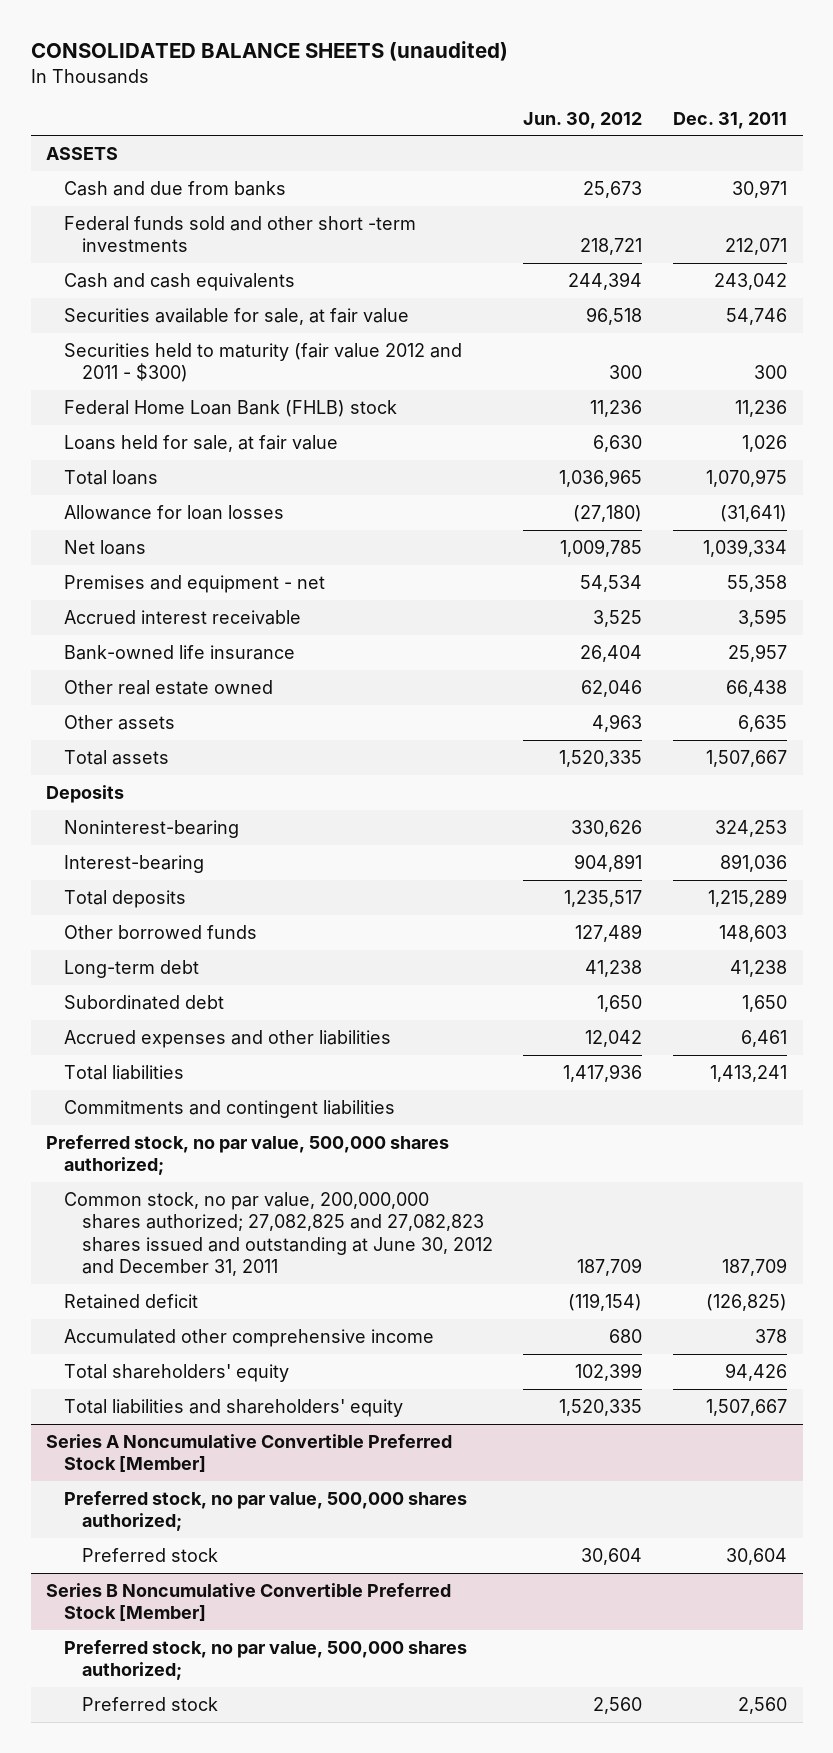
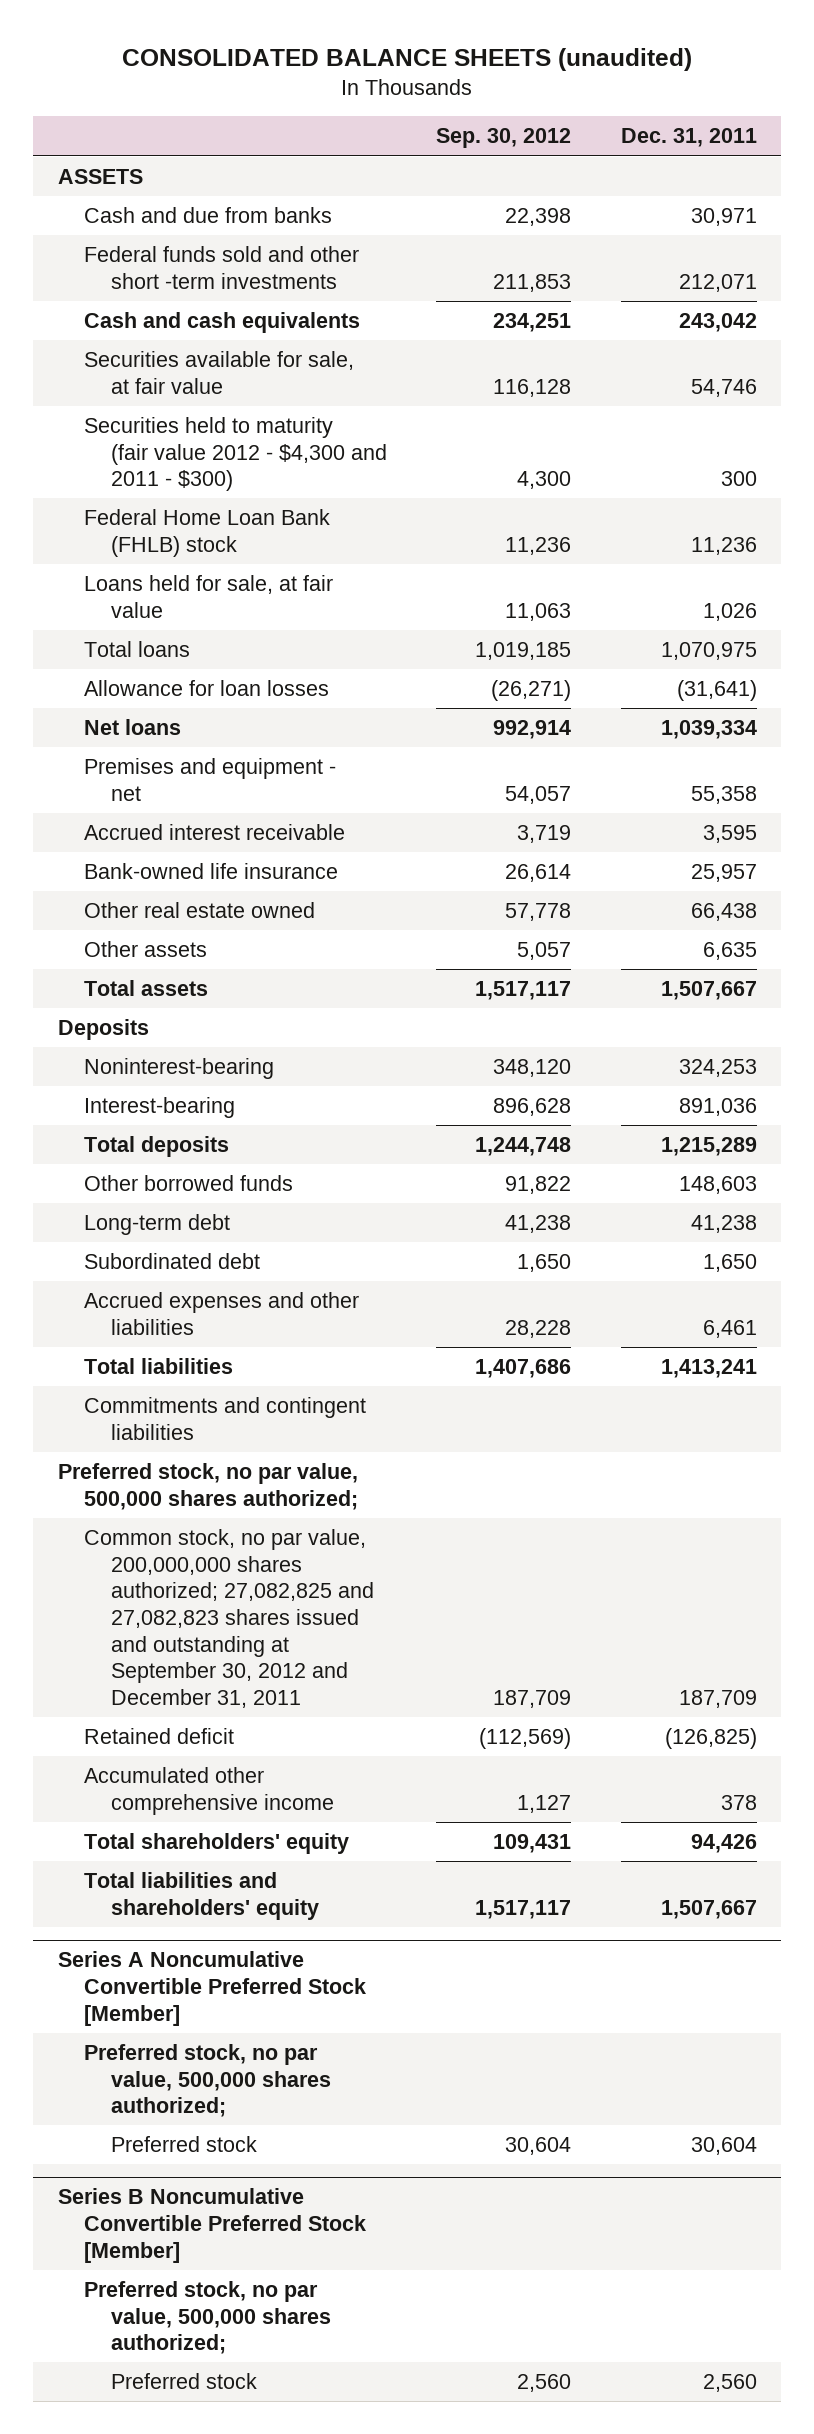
[523,111,643,129] Jun. 30, 2012 -> none
none -> [436,128,572,149] Sep. 30, 2012
[63,342,462,383] Securities held to maturity (fair value 2012 and 2011 - $300) -> [84,416,388,492] Securities held to maturity (fair value 2012 - $4,300 and 2011 - $300)
[63,1191,493,1277] Common stock, no par value, 200,000,000 shares authorized; 27,082,825 and 27,082,823 shares issued and outstanding at June 30, 2012 and December 31, 2011 -> [84,1528,375,1709] Common stock, no par value, 200,000,000 shares authorized; 27,082,825 and 27,082,823 shares issued and outstanding at September 30, 2012 and December 31, 2011

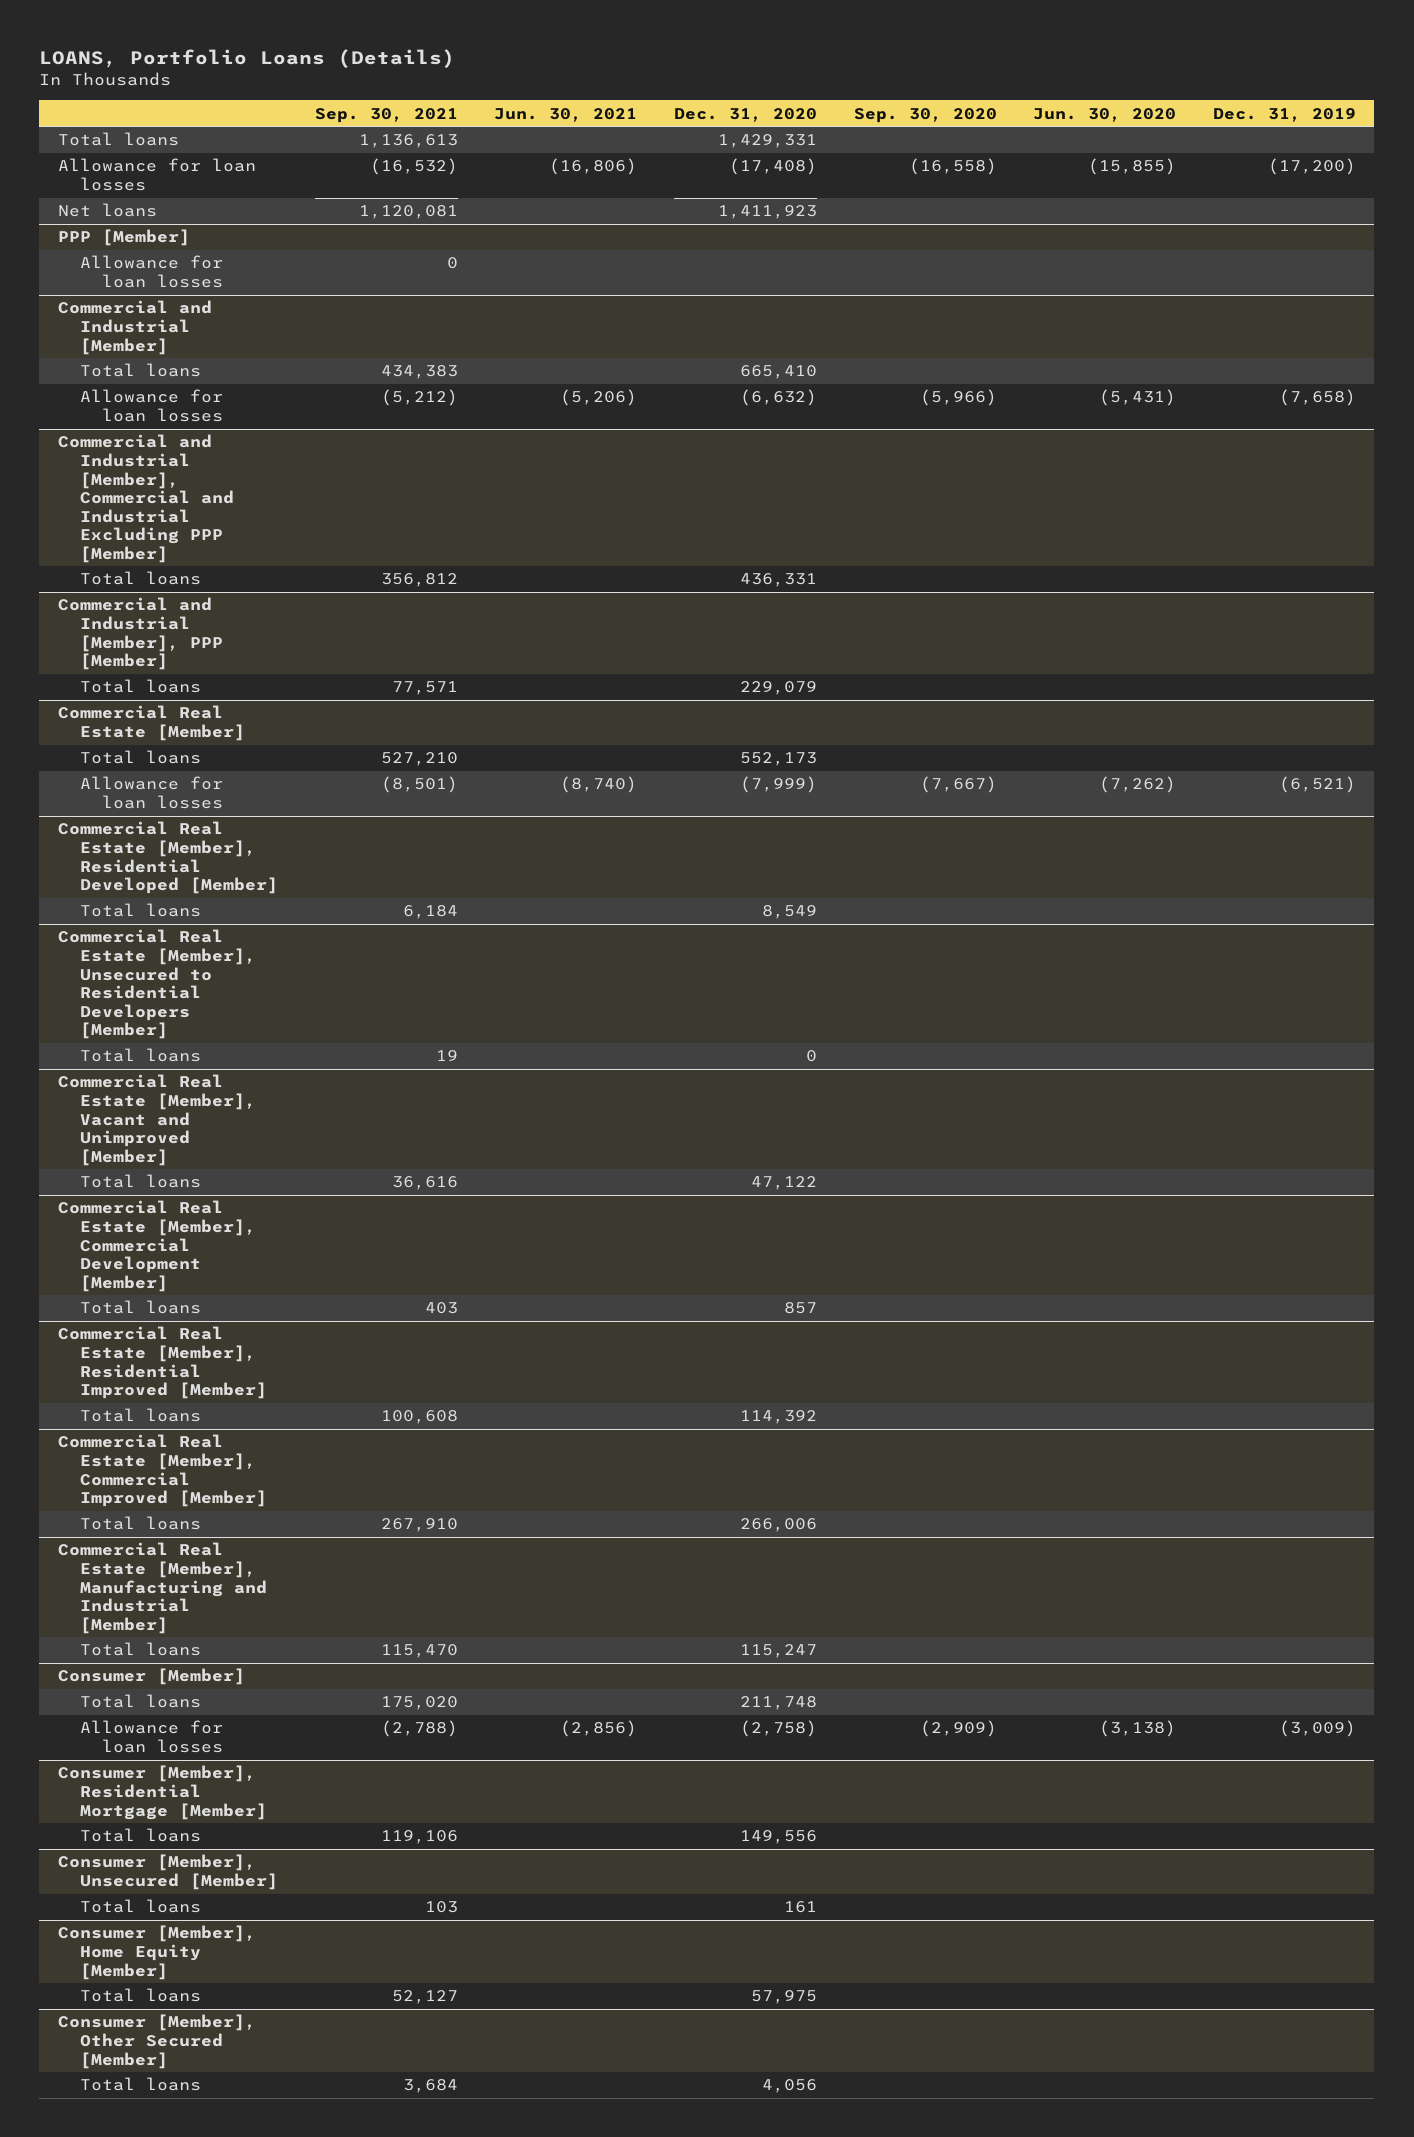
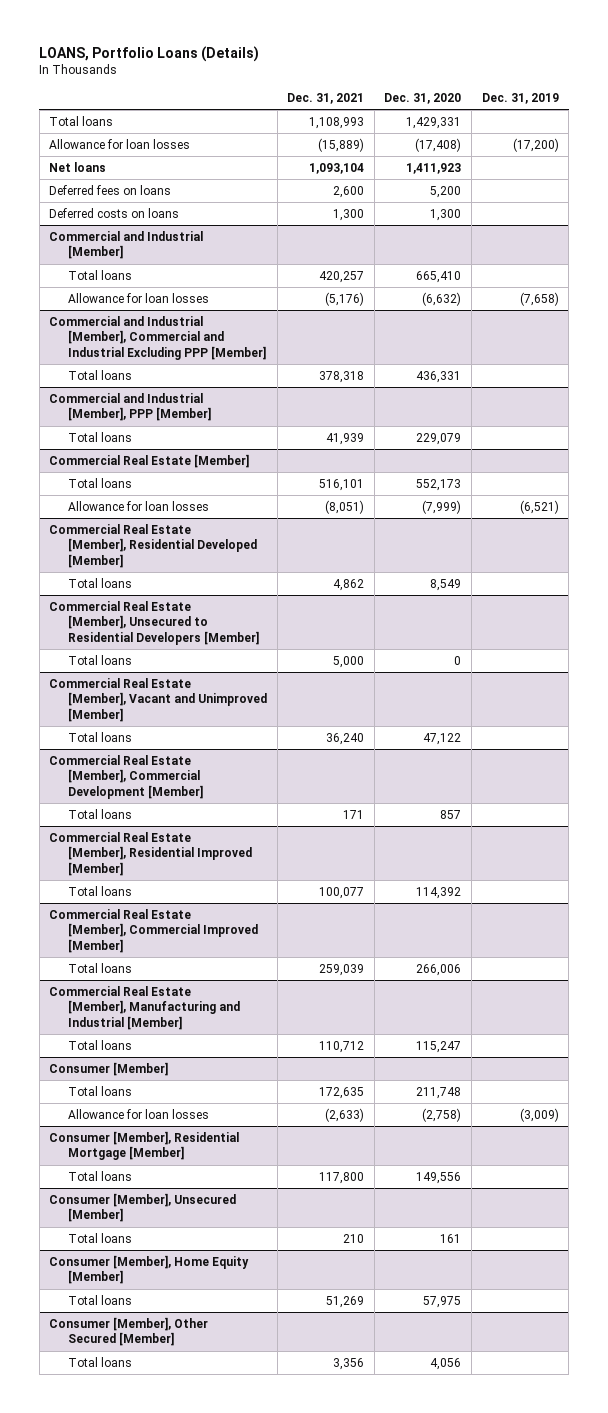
[314,107,458,123] Sep. 30, 2021 -> none
[494,107,638,122] Jun. 30, 2021 -> none
[853,107,997,123] Sep. 30, 2020 -> none
[1033,107,1177,122] Jun. 30, 2020 -> none
none -> [287,92,365,104] Dec. 31, 2021
[57,229,190,247] PPP [Member] -> none
[79,255,224,289] Allowance for loan losses -> none
none -> [49,184,172,195] Deferred fees on loans
none -> [49,207,180,218] Deferred costs on loans

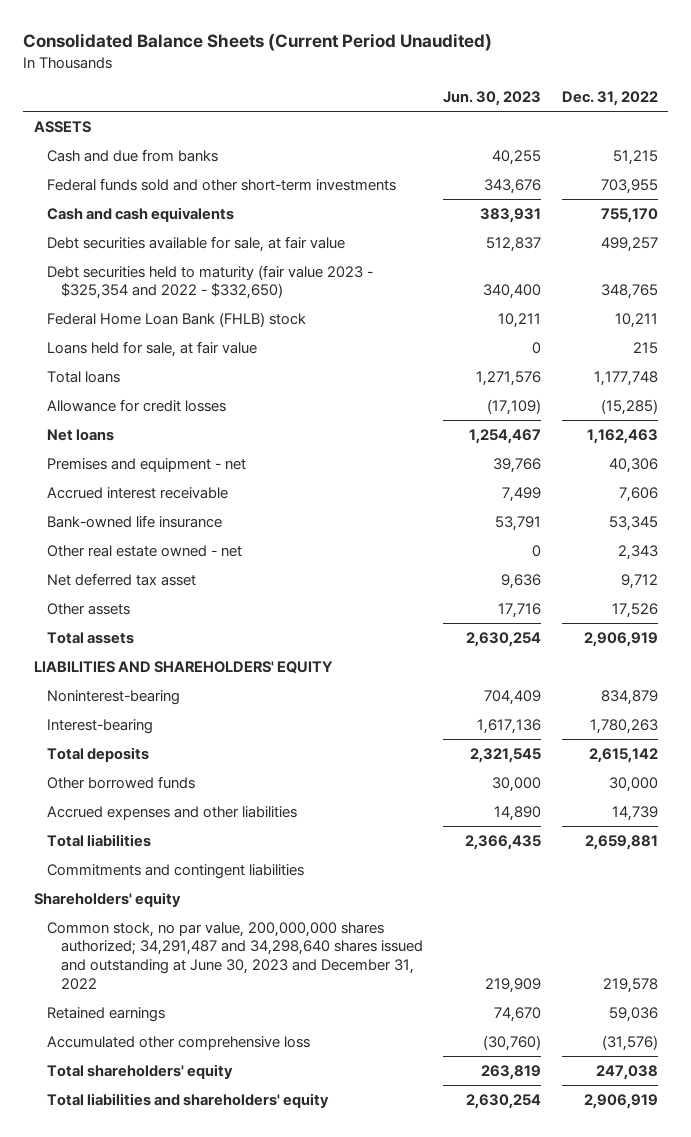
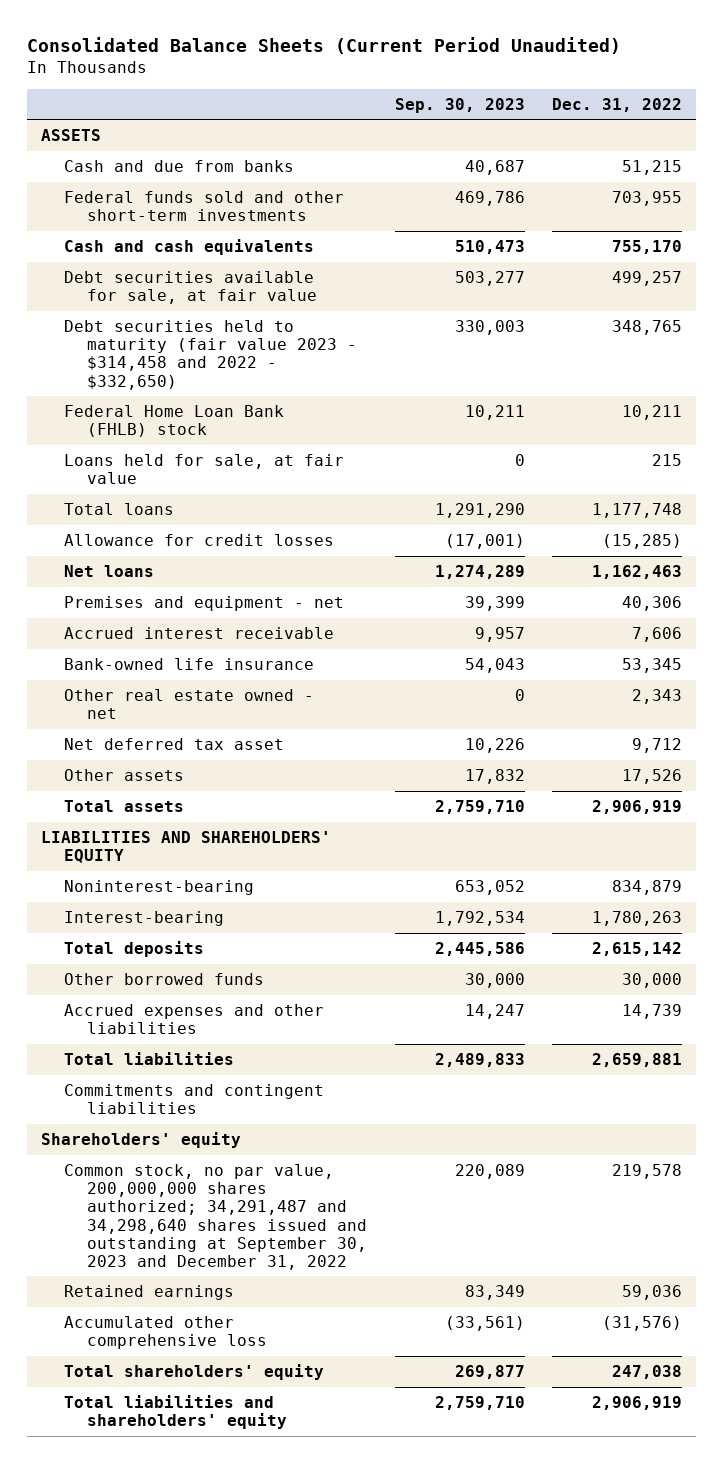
[443,91,542,107] Jun. 30, 2023 -> none
none -> [394,97,525,113] Sep. 30, 2023
[47,264,374,300] Debt securities held to maturity (fair value 2023 - $325,354 and 2022 - $332,650) -> [63,320,357,390] Debt securities held to maturity (fair value 2023 - $314,458 and 2022 - $332,650)
[47,921,423,990] Common stock, no par value, 200,000,000 shares authorized; 34,291,487 and 34,298,640 shares issued and outstanding at June 30, 2023 and December 31, 2022 -> [63,1164,367,1270] Common stock, no par value, 200,000,000 shares authorized; 34,291,487 and 34,298,640 shares issued and outstanding at September 30, 2023 and December 31, 2022

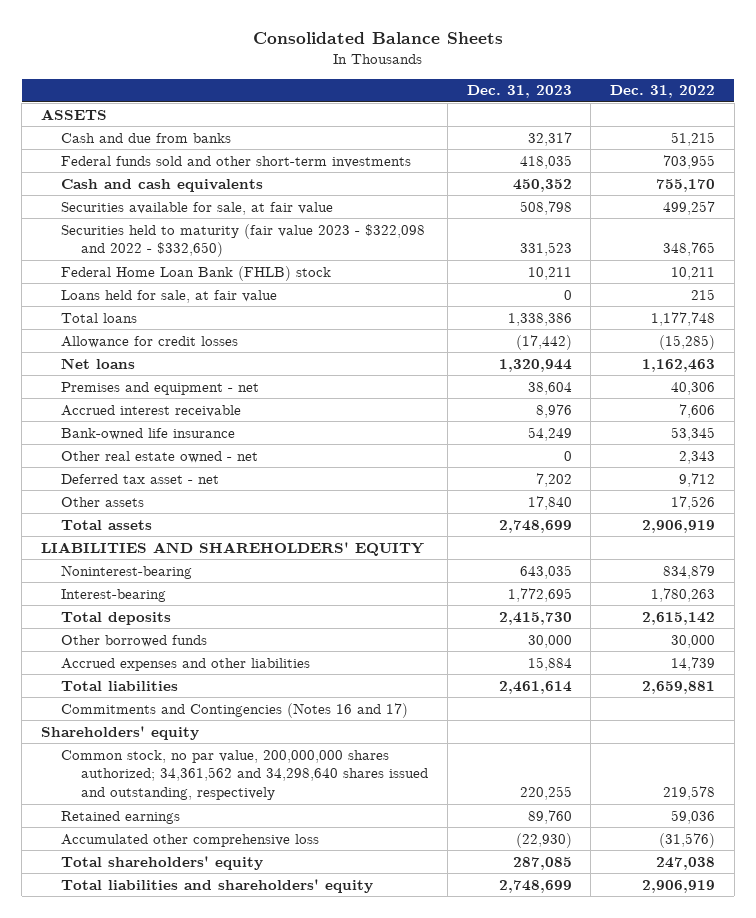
[27,36,622,54] Consolidated Balance Sheets (Current Period Unaudited) -> [253,32,504,45] Consolidated Balance Sheets
[394,97,525,113] Sep. 30, 2023 -> none
none -> [466,85,572,99] Dec. 31, 2023
[63,271,317,305] Debt securities available for sale, at fair value -> [61,201,334,215] Securities available for sale, at fair value
[63,320,357,390] Debt securities held to maturity (fair value 2023 - $314,458 and 2022 - $332,650) -> [61,223,426,258] Securities held to maturity (fair value 2023 - $322,098 and 2022 - $332,650)
[63,738,284,751] Net deferred tax asset -> [61,473,220,484] Deferred tax asset - net
[63,1084,324,1115] Commitments and contingent liabilities -> [61,702,409,718] Commitments and Contingencies (Notes 16 and 17)
[63,1164,367,1270] Common stock, no par value, 200,000,000 shares authorized; 34,291,487 and 34,298,640 shares issued and outstanding at September 30, 2023 and December 31, 2022 -> [61,749,429,801] Common stock, no par value, 200,000,000 shares authorized; 34,361,562 and 34,298,640 shares issued and outstanding, respectively

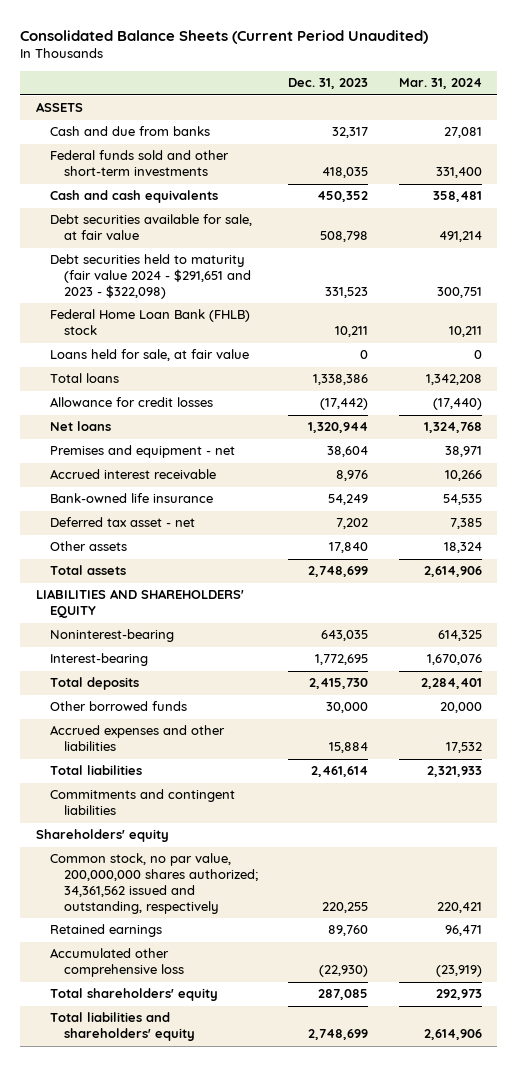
[253,32,504,45] Consolidated Balance Sheets -> [20,29,429,44] Consolidated Balance Sheets (Current Period Unaudited)
[609,85,715,99] Dec. 31, 2022 -> none
none -> [398,78,482,90] Mar. 31, 2024
[61,201,334,215] Securities available for sale, at fair value -> [49,214,252,241] Debt securities available for sale, at fair value
[61,223,426,258] Securities held to maturity (fair value 2023 - $322,098 and 2022 - $332,650) -> [49,254,251,300] Debt securities held to maturity (fair value 2024 - $291,651 and 2023 - $322,098)
[61,450,259,463] Other real estate owned - net -> none
[61,702,409,718] Commitments and Contingencies (Notes 16 and 17) -> [49,789,235,816] Commitments and contingent liabilities
[61,749,429,801] Common stock, no par value, 200,000,000 shares authorized; 34,361,562 and 34,298,640 shares issued and outstanding, respectively -> [49,853,258,915] Common stock, no par value, 200,000,000 shares authorized; 34,361,562 issued and outstanding, respectively

